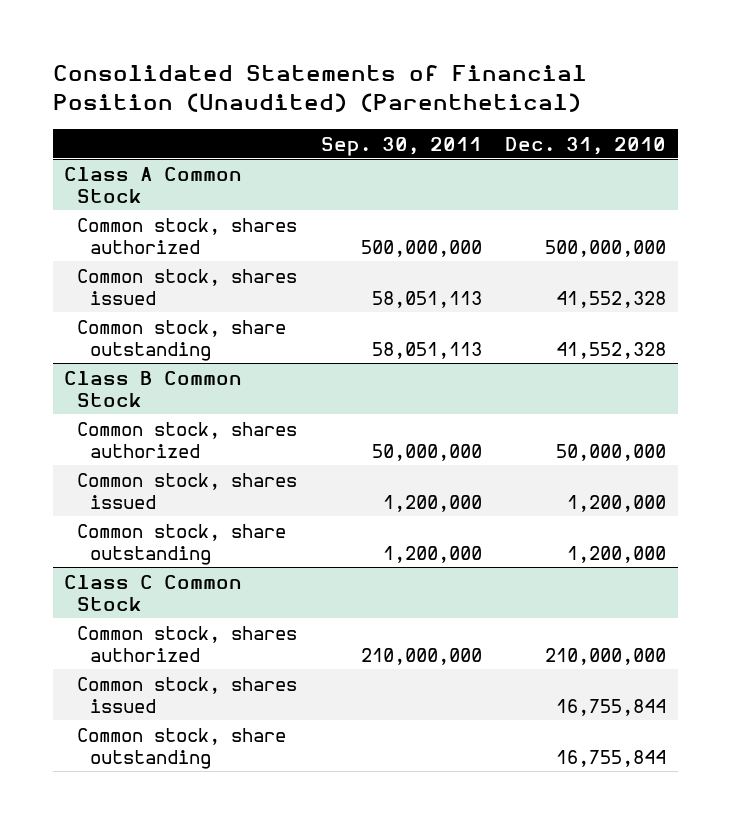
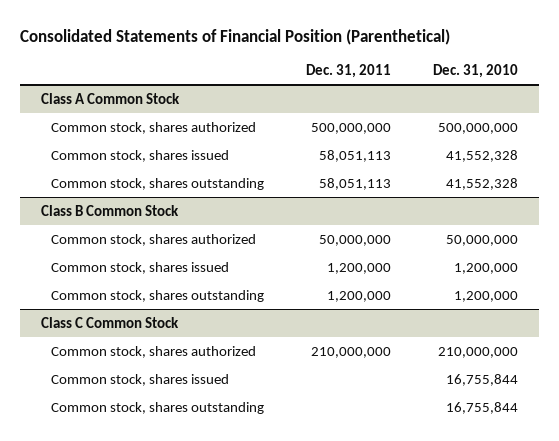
[52,65,587,113] Consolidated Statements of Financial Position (Unaudited) (Parenthetical) -> [20,29,451,46] Consolidated Statements of Financial Position (Parenthetical)
[320,136,482,156] Sep. 30, 2011 -> none
none -> [306,64,392,79] Dec. 31, 2011
[77,319,287,361] Common stock, share outstanding -> [51,177,265,190] Common stock, shares outstanding
[77,523,287,565] Common stock, share outstanding -> [51,289,265,302] Common stock, shares outstanding
[77,727,287,769] Common stock, share outstanding -> [51,401,265,414] Common stock, shares outstanding

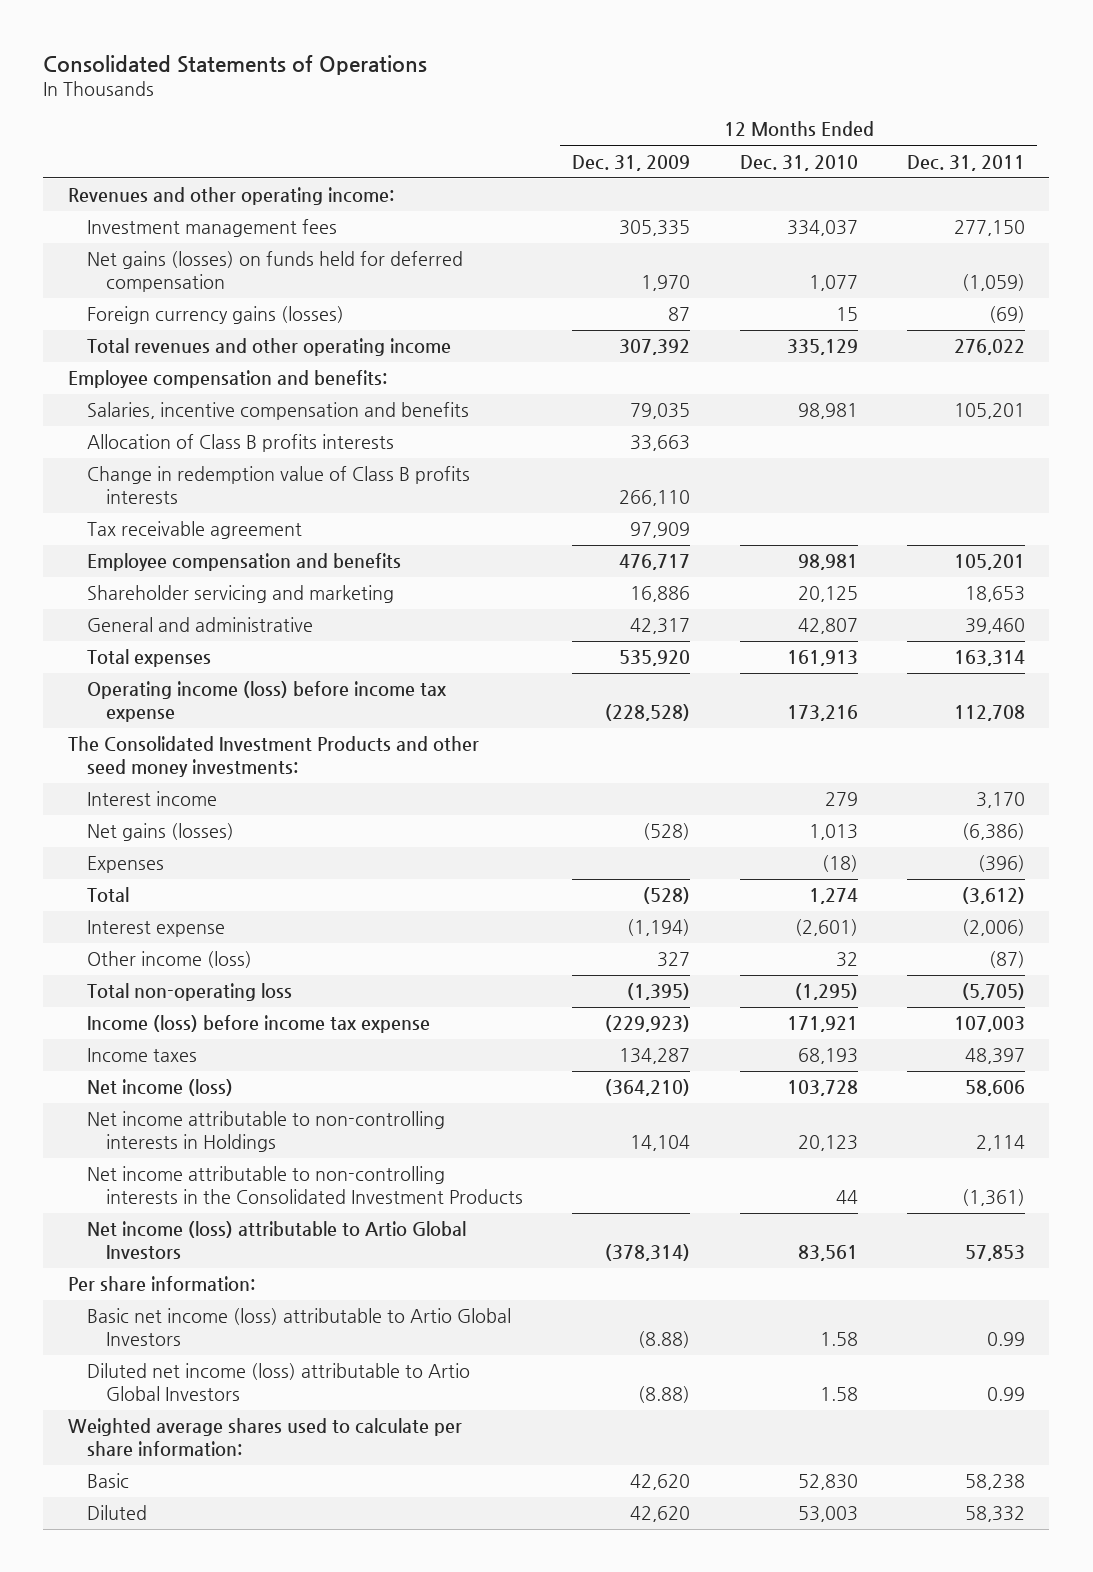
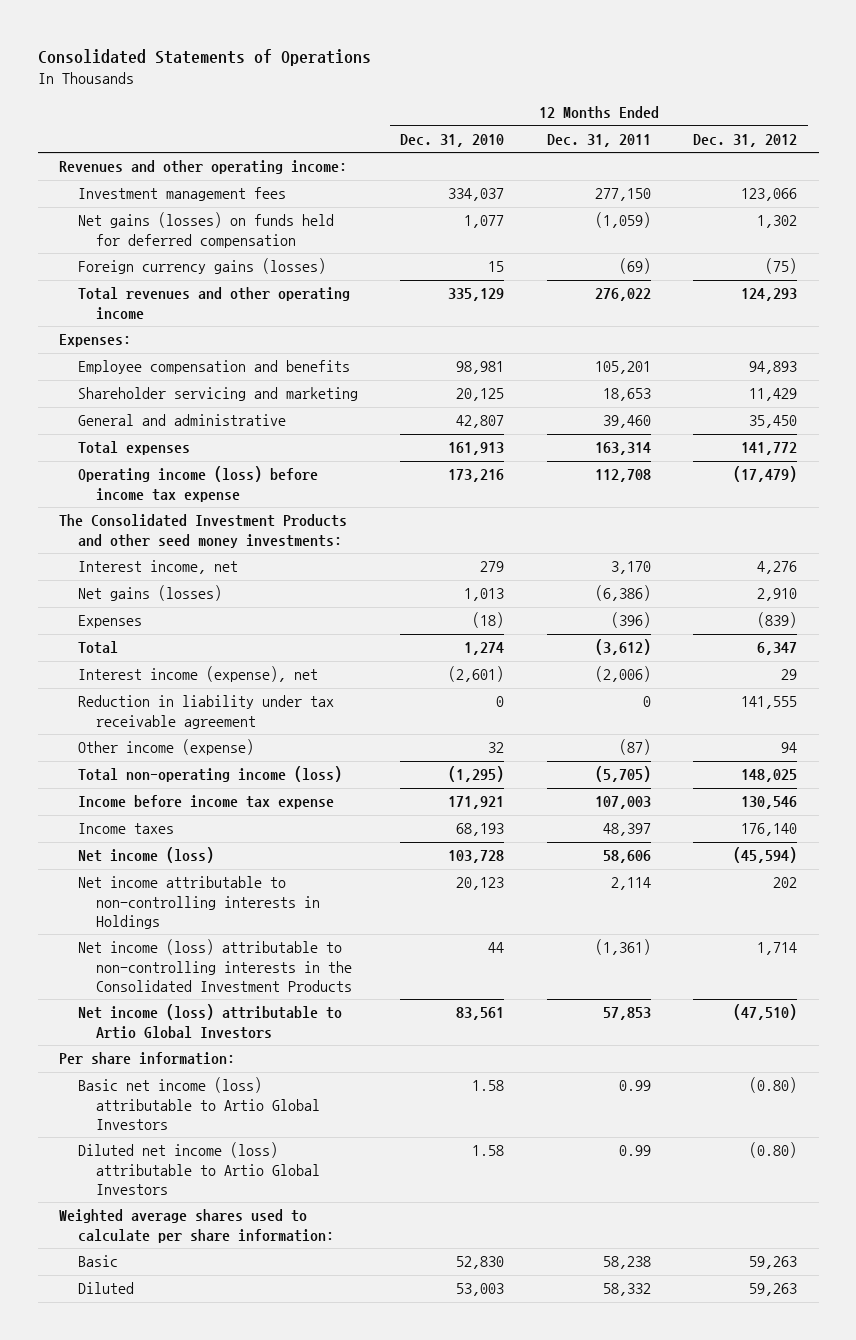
[572,154,691,171] Dec. 31, 2009 -> none
none -> [693,133,798,147] Dec. 31, 2012
[67,370,387,389] Employee compensation and benefits: -> none
[87,402,470,421] Salaries, incentive compensation and benefits -> none
[87,434,395,453] Allocation of Class B profits interests -> none
[87,466,471,505] Change in redemption value of Class B profits interests -> none
[87,521,303,540] Tax receivable agreement -> none
none -> [58,334,131,348] Expenses:
[87,791,218,807] Interest income -> [77,560,238,575] Interest income, net
[87,920,226,938] Interest expense -> [77,666,318,683] Interest income (expense), net
none -> [77,695,334,729] Reduction in liability under tax receivable agreement
[87,951,253,969] Other income (loss) -> [77,739,254,756] Other income (expense)
[87,983,293,1002] Total non-operating loss -> [77,766,342,783] Total non-operating income (loss)
[87,1015,431,1034] Income (loss) before income tax expense -> [77,795,334,810] Income before income tax expense
[87,1166,524,1205] Net income attributable to non-controlling interests in the Consolidated Investment Products -> [77,939,353,992] Net income (loss) attributable to non-controlling interests in the Consolidated Investment Products

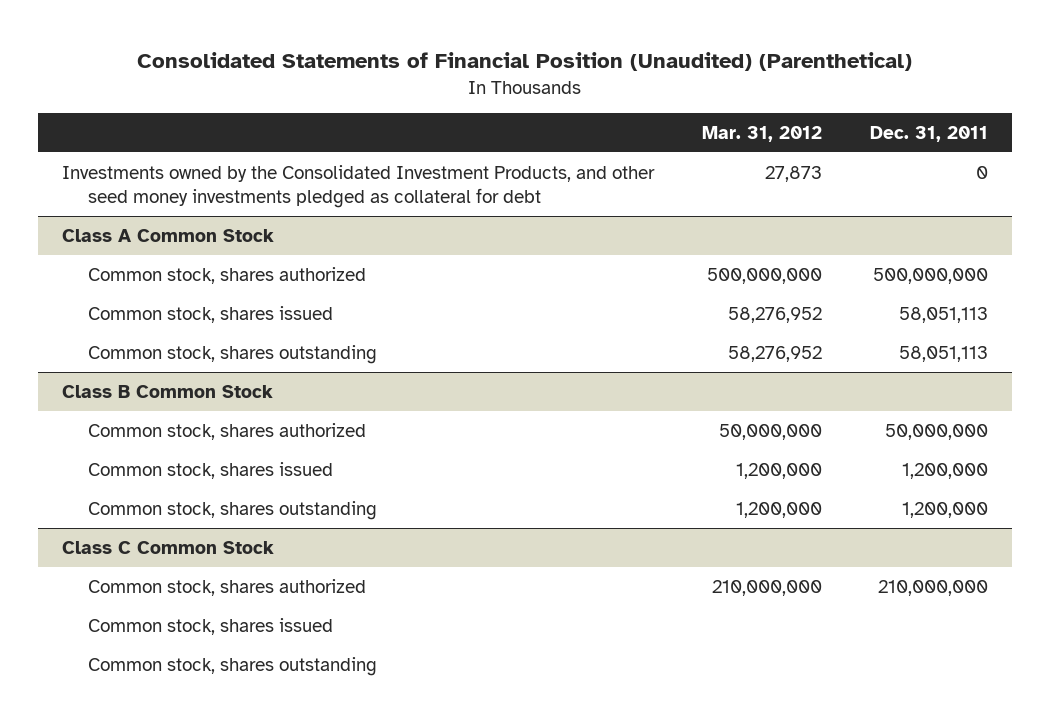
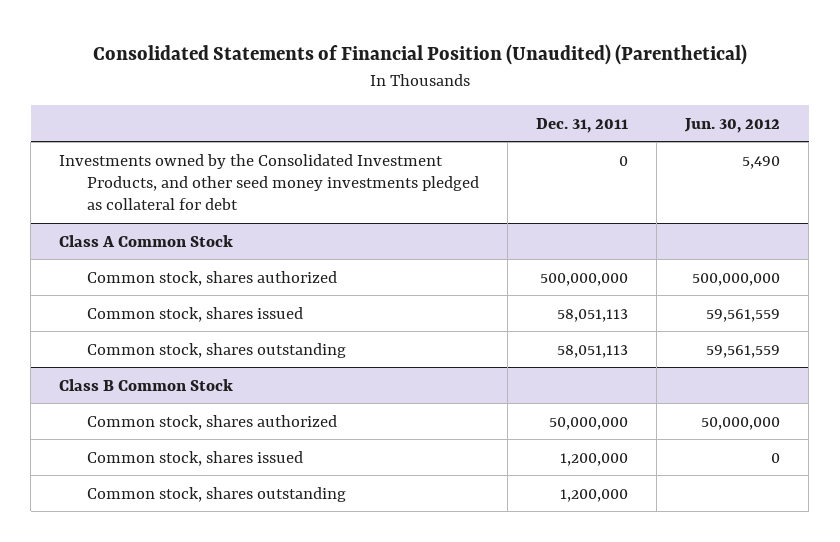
[702,125,823,142] Mar. 31, 2012 -> none
none -> [684,117,781,133] Jun. 30, 2012
[62,540,275,554] Class C Common Stock -> none
[88,578,367,596] Common stock, shares authorized -> none
[88,617,334,635] Common stock, shares issued -> none
[88,656,378,676] Common stock, shares outstanding -> none

